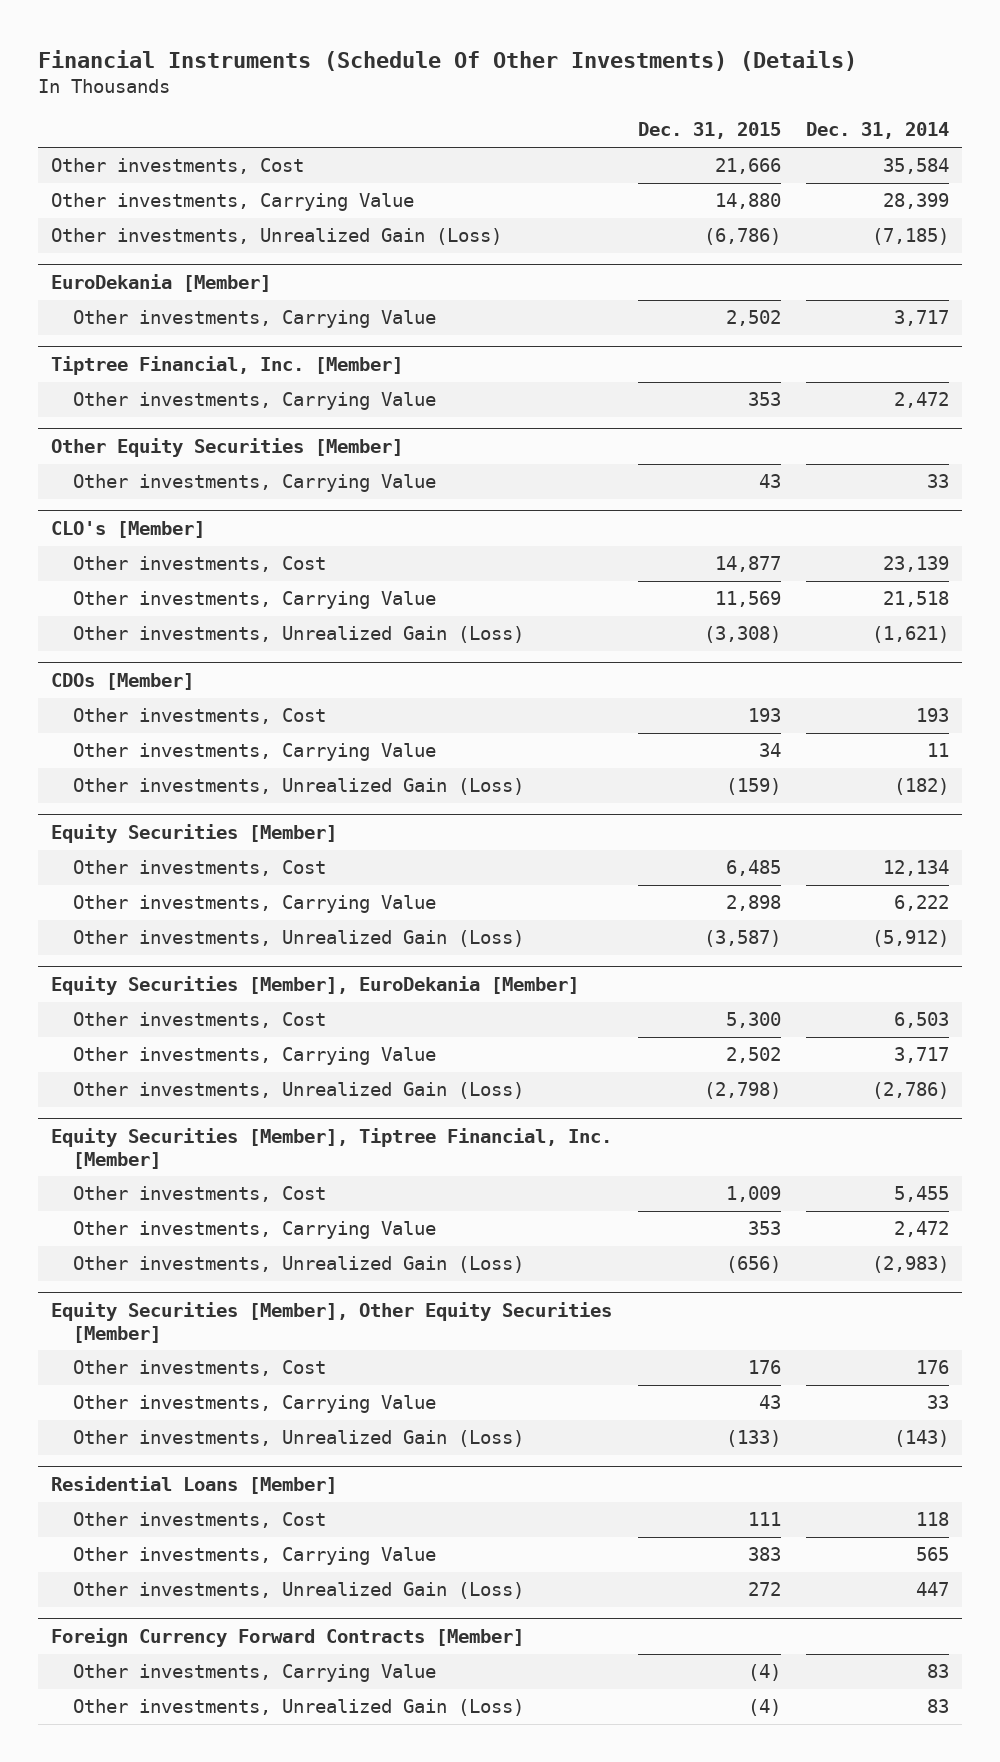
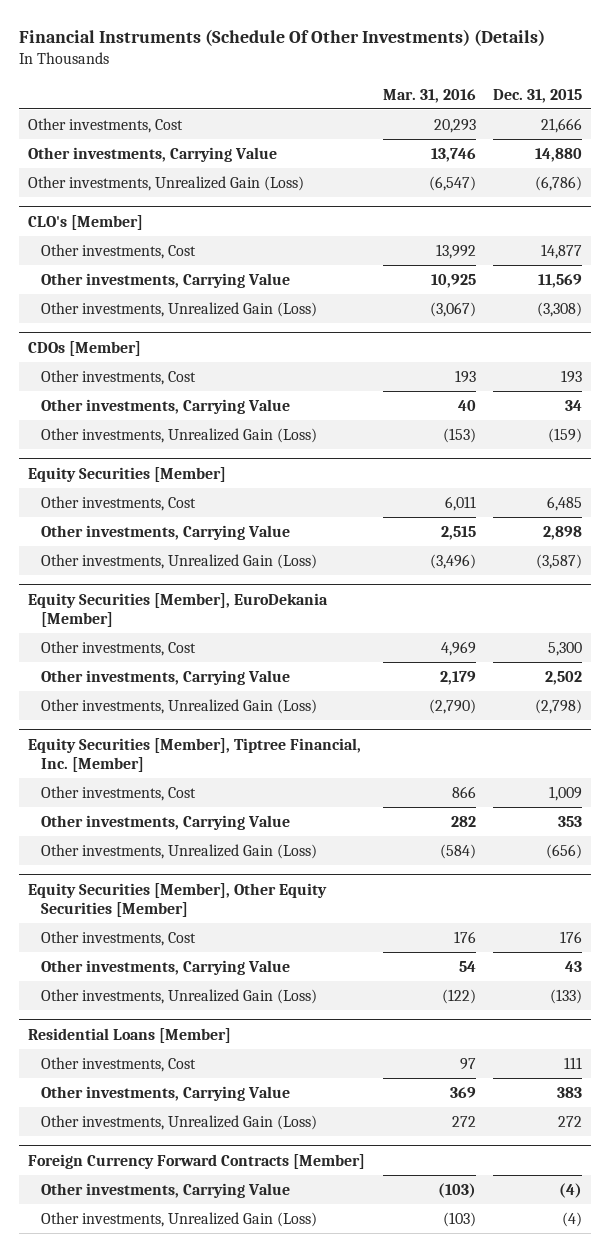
[806,122,950,140] Dec. 31, 2014 -> none
none -> [382,88,476,103] Mar. 31, 2016
[51,273,272,292] EuroDekania [Member] -> none
[72,310,436,329] Other investments, Carrying Value -> none
[51,355,404,375] Tiptree Financial, Inc. [Member] -> none
[72,392,436,411] Other investments, Carrying Value -> none
[51,437,404,457] Other Equity Securities [Member] -> none
[72,474,436,493] Other investments, Carrying Value -> none

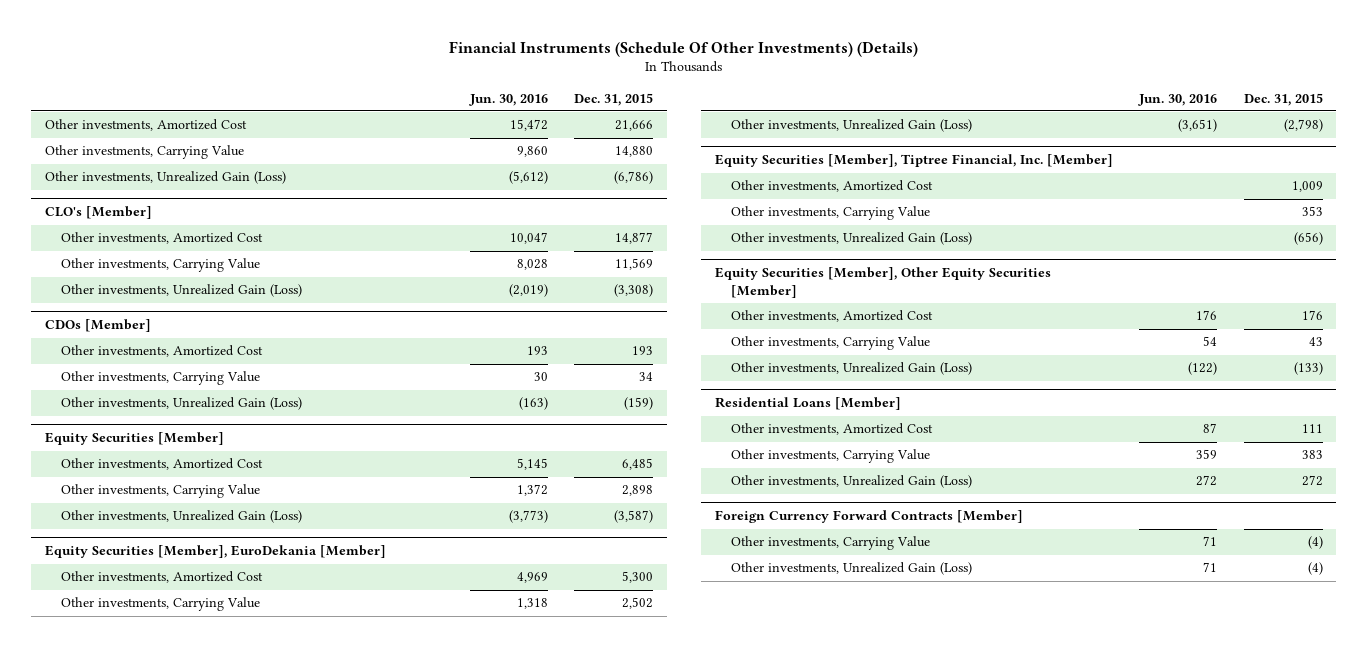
[382,88,476,103] Mar. 31, 2016 -> none
none -> [468,93,548,106] Jun. 30, 2016
[28,117,184,133] Other investments, Cost -> [44,119,247,132] Other investments, Amortized Cost
[41,243,197,259] Other investments, Cost -> [61,232,264,245] Other investments, Amortized Cost
[41,369,197,385] Other investments, Cost -> [61,345,264,358] Other investments, Amortized Cost
[41,495,197,511] Other investments, Cost -> [61,458,264,471] Other investments, Amortized Cost
[41,640,197,656] Other investments, Cost -> [61,571,264,584] Other investments, Amortized Cost
[41,785,197,801] Other investments, Cost -> [731,180,934,193] Other investments, Amortized Cost
[41,930,197,946] Other investments, Cost -> [731,310,934,323] Other investments, Amortized Cost
[41,1056,197,1072] Other investments, Cost -> [731,423,934,436] Other investments, Amortized Cost

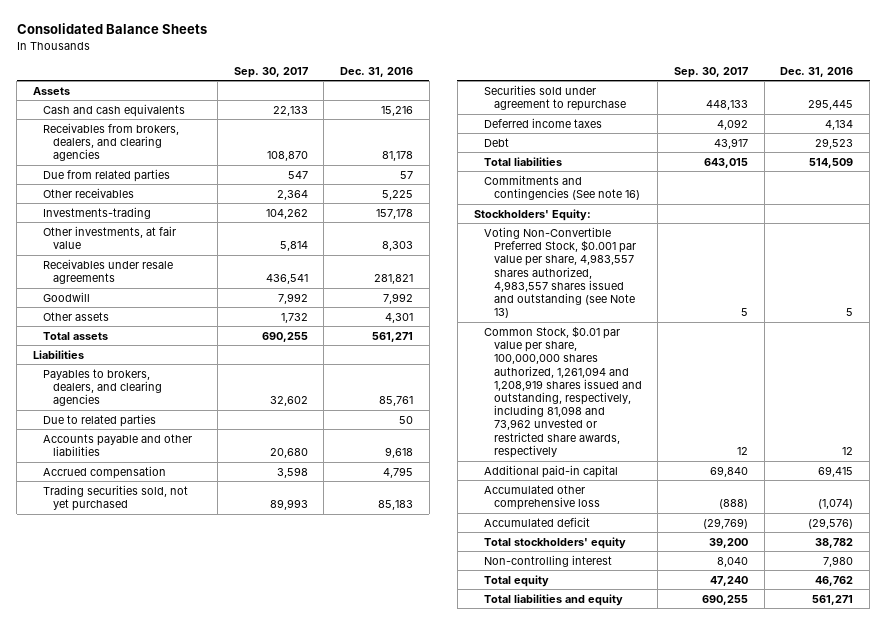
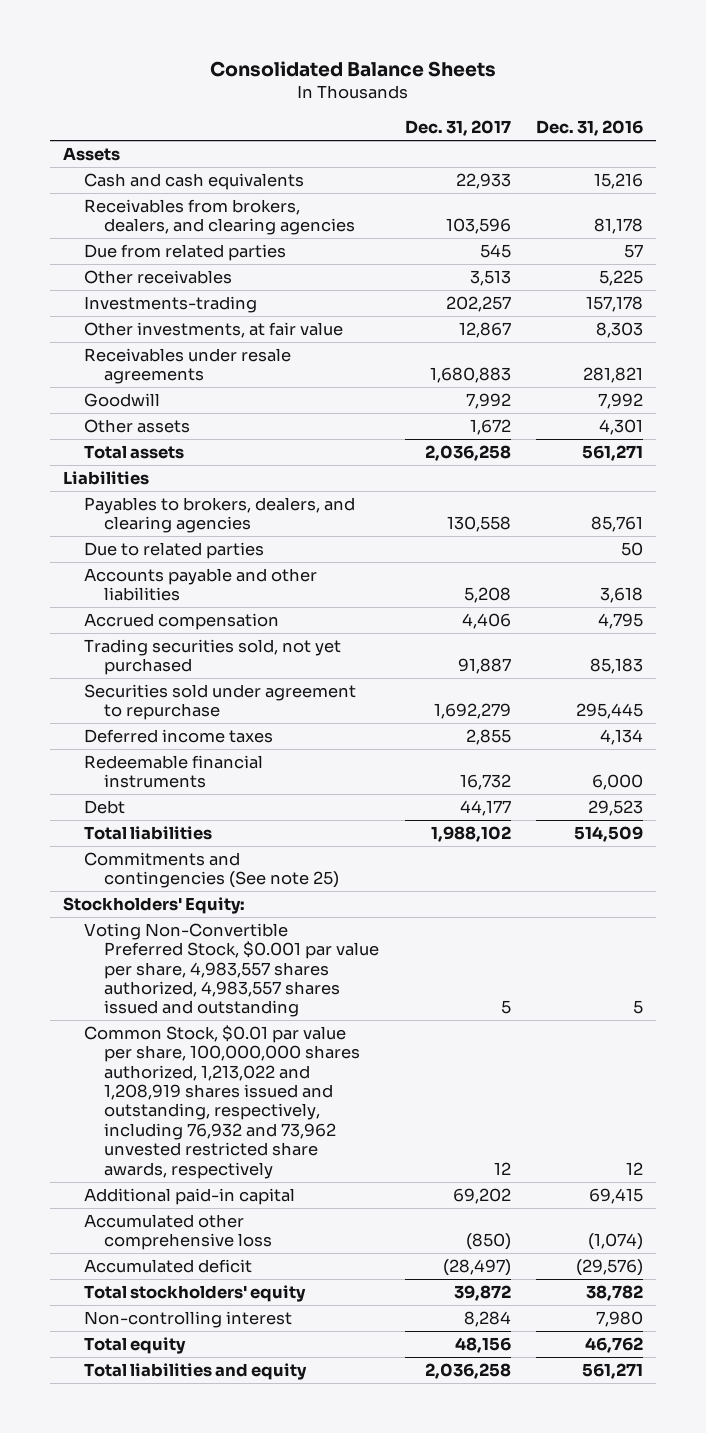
[233,66,308,78] Sep. 30, 2017 -> none
none -> [404,120,511,137] Dec. 31, 2017
[385,447,414,459] 9,618 -> [600,587,644,604] 3,618
none -> [83,754,263,789] Redeemable financial instruments
[483,174,640,201] Commitments and contingencies (See note 16) -> [83,851,340,889] Commitments and contingencies (See note 25)
[483,226,636,319] Voting Non-Convertible Preferred Stock, $0.001 par value per share, 4,983,557 shares authorized, 4,983,557 shares issued and outstanding (see Note 13) -> [83,922,380,1018] Voting Non-Convertible Preferred Stock, $0.001 par value per share, 4,983,557 shares authorized, 4,983,557 shares issued and outstanding
[483,325,642,458] Common Stock, $0.01 par value per share, 100,000,000 shares authorized, 1,261,094 and 1,208,919 shares issued and outstanding, respectively, including 81,098 and 73,962 unvested or restricted share awards, respectively -> [83,1024,361,1179] Common Stock, $0.01 par value per share, 100,000,000 shares authorized, 1,213,022 and 1,208,919 shares issued and outstanding, respectively, including 76,932 and 73,962 unvested restricted share awards, respectively

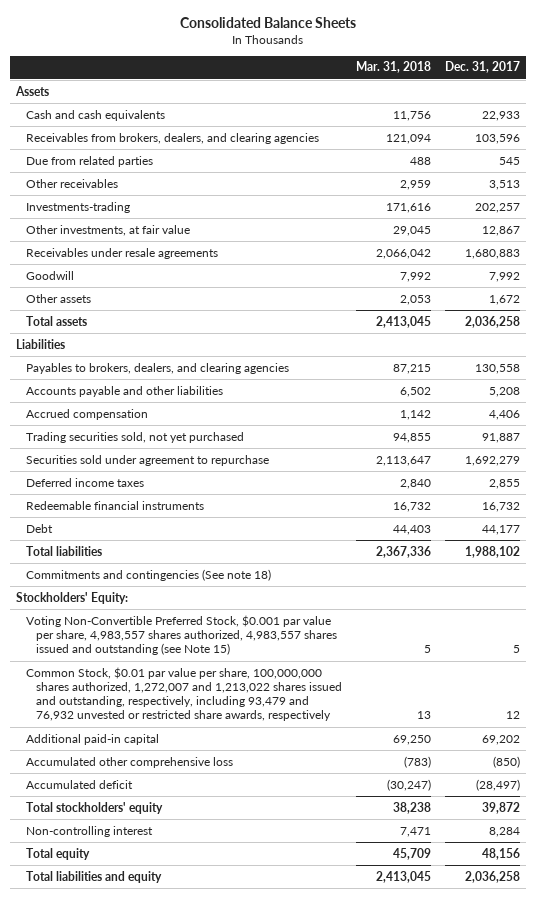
[536,120,644,137] Dec. 31, 2016 -> none
none -> [356,61,432,74] Mar. 31, 2018
[83,541,264,559] Due to related parties -> none
[83,851,340,889] Commitments and contingencies (See note 25) -> [26,568,272,581] Commitments and contingencies (See note 18)
[83,922,380,1018] Voting Non-Convertible Preferred Stock, $0.001 par value per share, 4,983,557 shares authorized, 4,983,557 shares issued and outstanding -> [26,614,338,656] Voting Non-Convertible Preferred Stock, $0.001 par value per share, 4,983,557 shares authorized, 4,983,557 shares issued and outstanding (see Note 15)
[83,1024,361,1179] Common Stock, $0.01 par value per share, 100,000,000 shares authorized, 1,213,022 and 1,208,919 shares issued and outstanding, respectively, including 76,932 and 73,962 unvested restricted share awards, respectively -> [26,666,343,722] Common Stock, $0.01 par value per share, 100,000,000 shares authorized, 1,272,007 and 1,213,022 shares issued and outstanding, respectively, including 93,479 and 76,932 unvested or restricted share awards, respectively

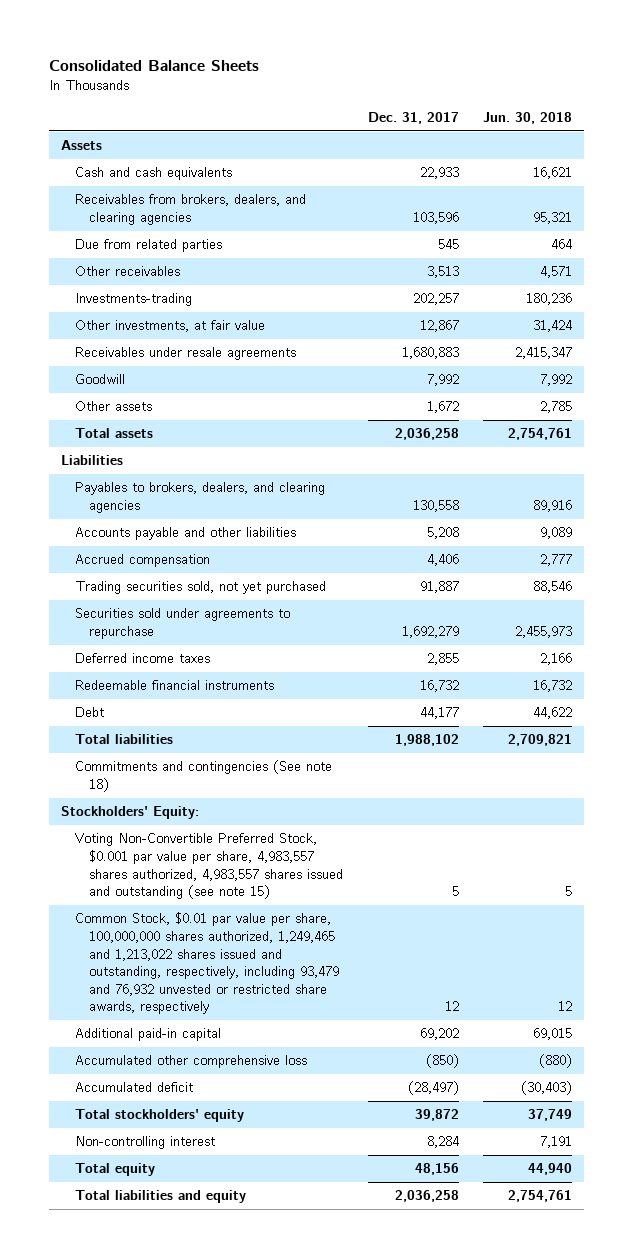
[356,61,432,74] Mar. 31, 2018 -> none
none -> [482,111,572,124] Jun. 30, 2018
[26,454,270,466] Securities sold under agreement to repurchase -> [75,608,291,639] Securities sold under agreements to repurchase
[26,614,338,656] Voting Non-Convertible Preferred Stock, $0.001 par value per share, 4,983,557 shares authorized, 4,983,557 shares issued and outstanding (see Note 15) -> [75,833,344,900] Voting Non-Convertible Preferred Stock, $0.001 par value per share, 4,983,557 shares authorized, 4,983,557 shares issued and outstanding (see note 15)
[26,666,343,722] Common Stock, $0.01 par value per share, 100,000,000 shares authorized, 1,272,007 and 1,213,022 shares issued and outstanding, respectively, including 93,479 and 76,932 unvested or restricted share awards, respectively -> [75,912,340,1015] Common Stock, $0.01 par value per share, 100,000,000 shares authorized, 1,249,465 and 1,213,022 shares issued and outstanding, respectively, including 93,479 and 76,932 unvested or restricted share awards, respectively

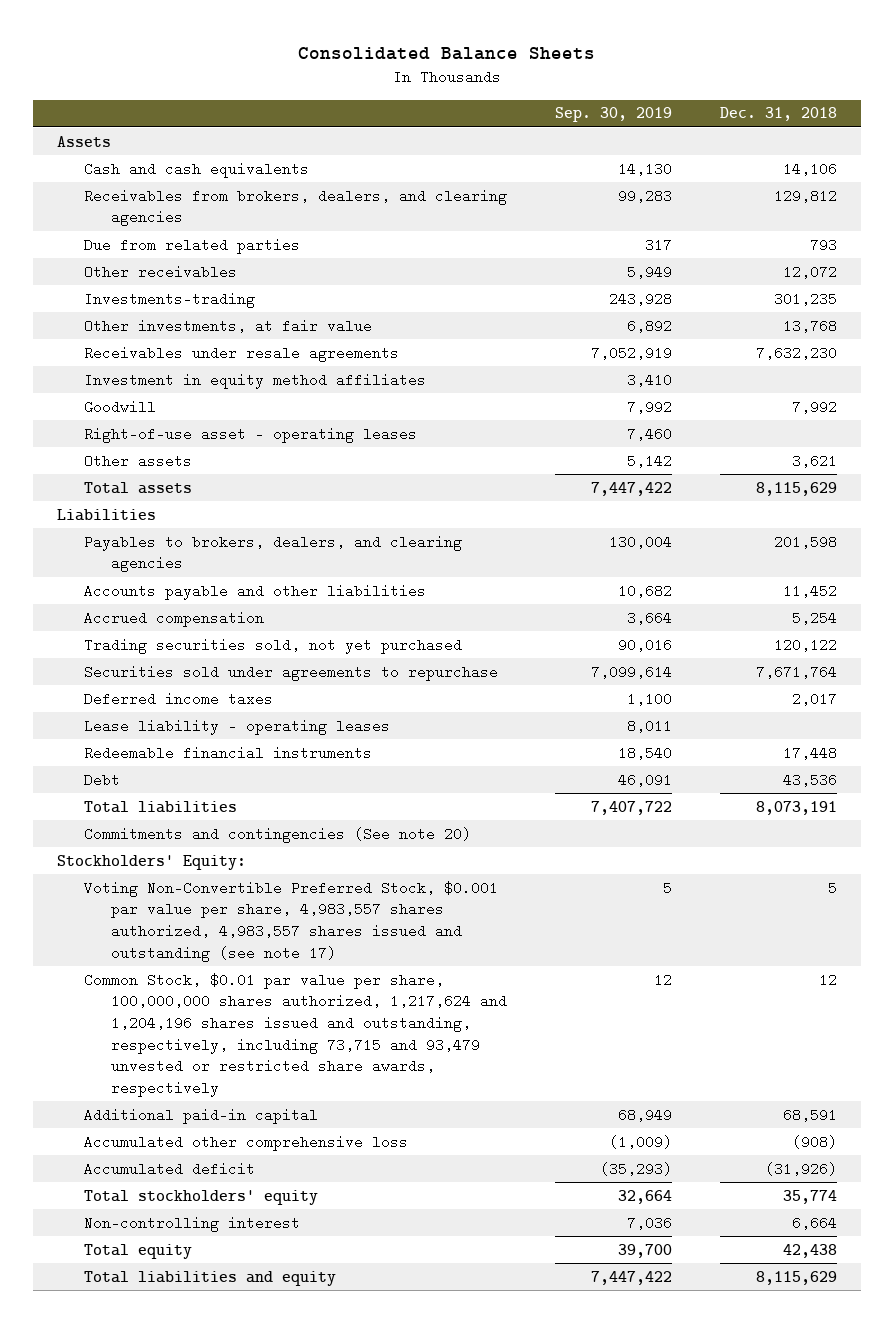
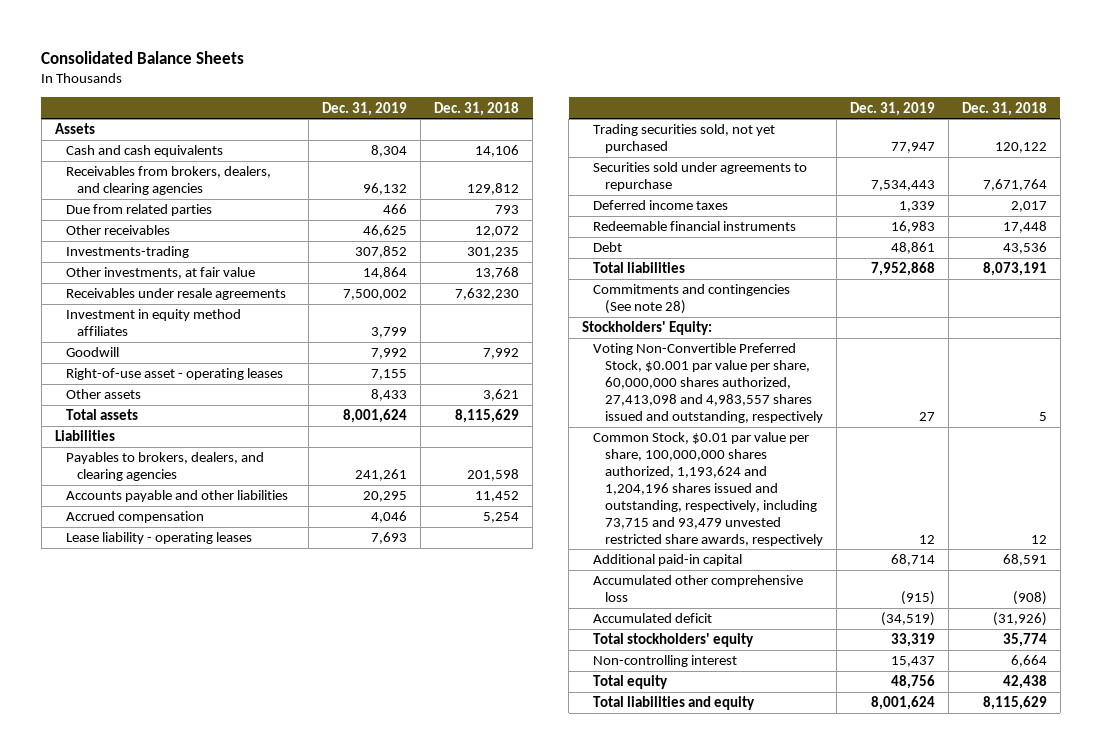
[555,107,673,123] Sep. 30, 2019 -> none
none -> [322,101,408,116] Dec. 31, 2019
[83,718,390,735] Lease liability - operating leases -> [65,532,252,545] Lease liability - operating leases
[83,826,471,843] Commitments and contingencies (See note 20) -> [593,284,791,315] Commitments and contingencies (See note 28)
[83,880,498,962] Voting Non-Convertible Preferred Stock, $0.001 par value per share, 4,983,557 shares authorized, 4,983,557 shares issued and outstanding (see note 17) -> [593,343,823,423] Voting Non-Convertible Preferred Stock, $0.001 par value per share, 60,000,000 shares authorized, 27,413,098 and 4,983,557 shares issued and outstanding, respectively
[83,972,508,1097] Common Stock, $0.01 par value per share, 100,000,000 shares authorized, 1,217,624 and 1,204,196 shares issued and outstanding, respectively, including 73,715 and 93,479 unvested or restricted share awards, respectively -> [593,432,823,546] Common Stock, $0.01 par value per share, 100,000,000 shares authorized, 1,193,624 and 1,204,196 shares issued and outstanding, respectively, including 73,715 and 93,479 unvested restricted share awards, respectively

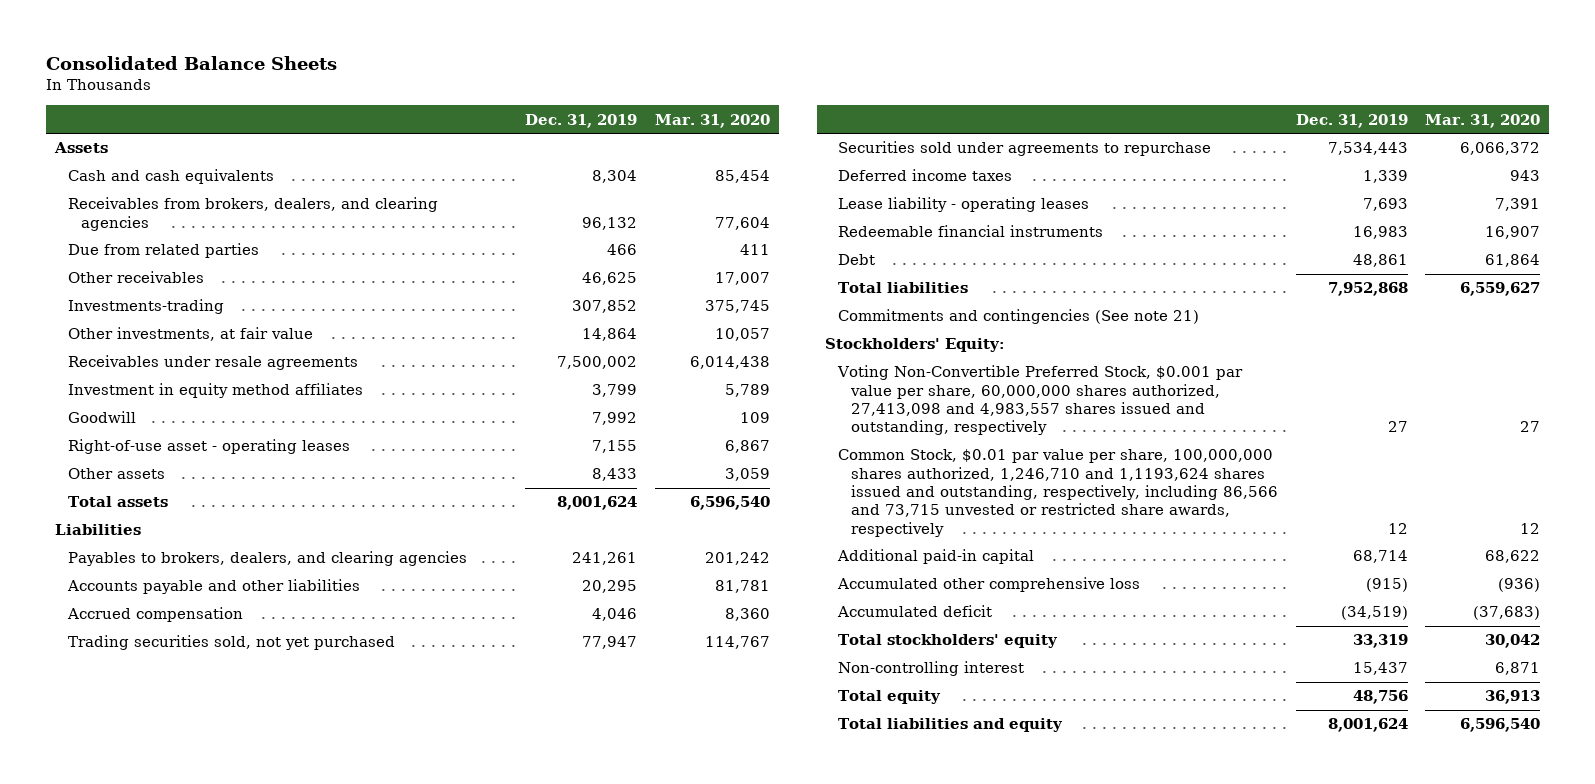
[434,101,520,116] Dec. 31, 2018 -> none
none -> [654,113,770,128] Mar. 31, 2020
[65,532,252,545] Lease liability - operating leases -> [838,197,1090,213] Lease liability - operating leases
[593,284,791,315] Commitments and contingencies (See note 28) -> [838,309,1200,325] Commitments and contingencies (See note 21)
[593,432,823,546] Common Stock, $0.01 par value per share, 100,000,000 shares authorized, 1,193,624 and 1,204,196 shares issued and outstanding, respectively, including 73,715 and 93,479 unvested restricted share awards, respectively -> [838,449,1279,537] Common Stock, $0.01 par value per share, 100,000,000 shares authorized, 1,246,710 and 1,1193,624 shares issued and outstanding, respectively, including 86,566 and 73,715 unvested or restricted share awards, respectively

